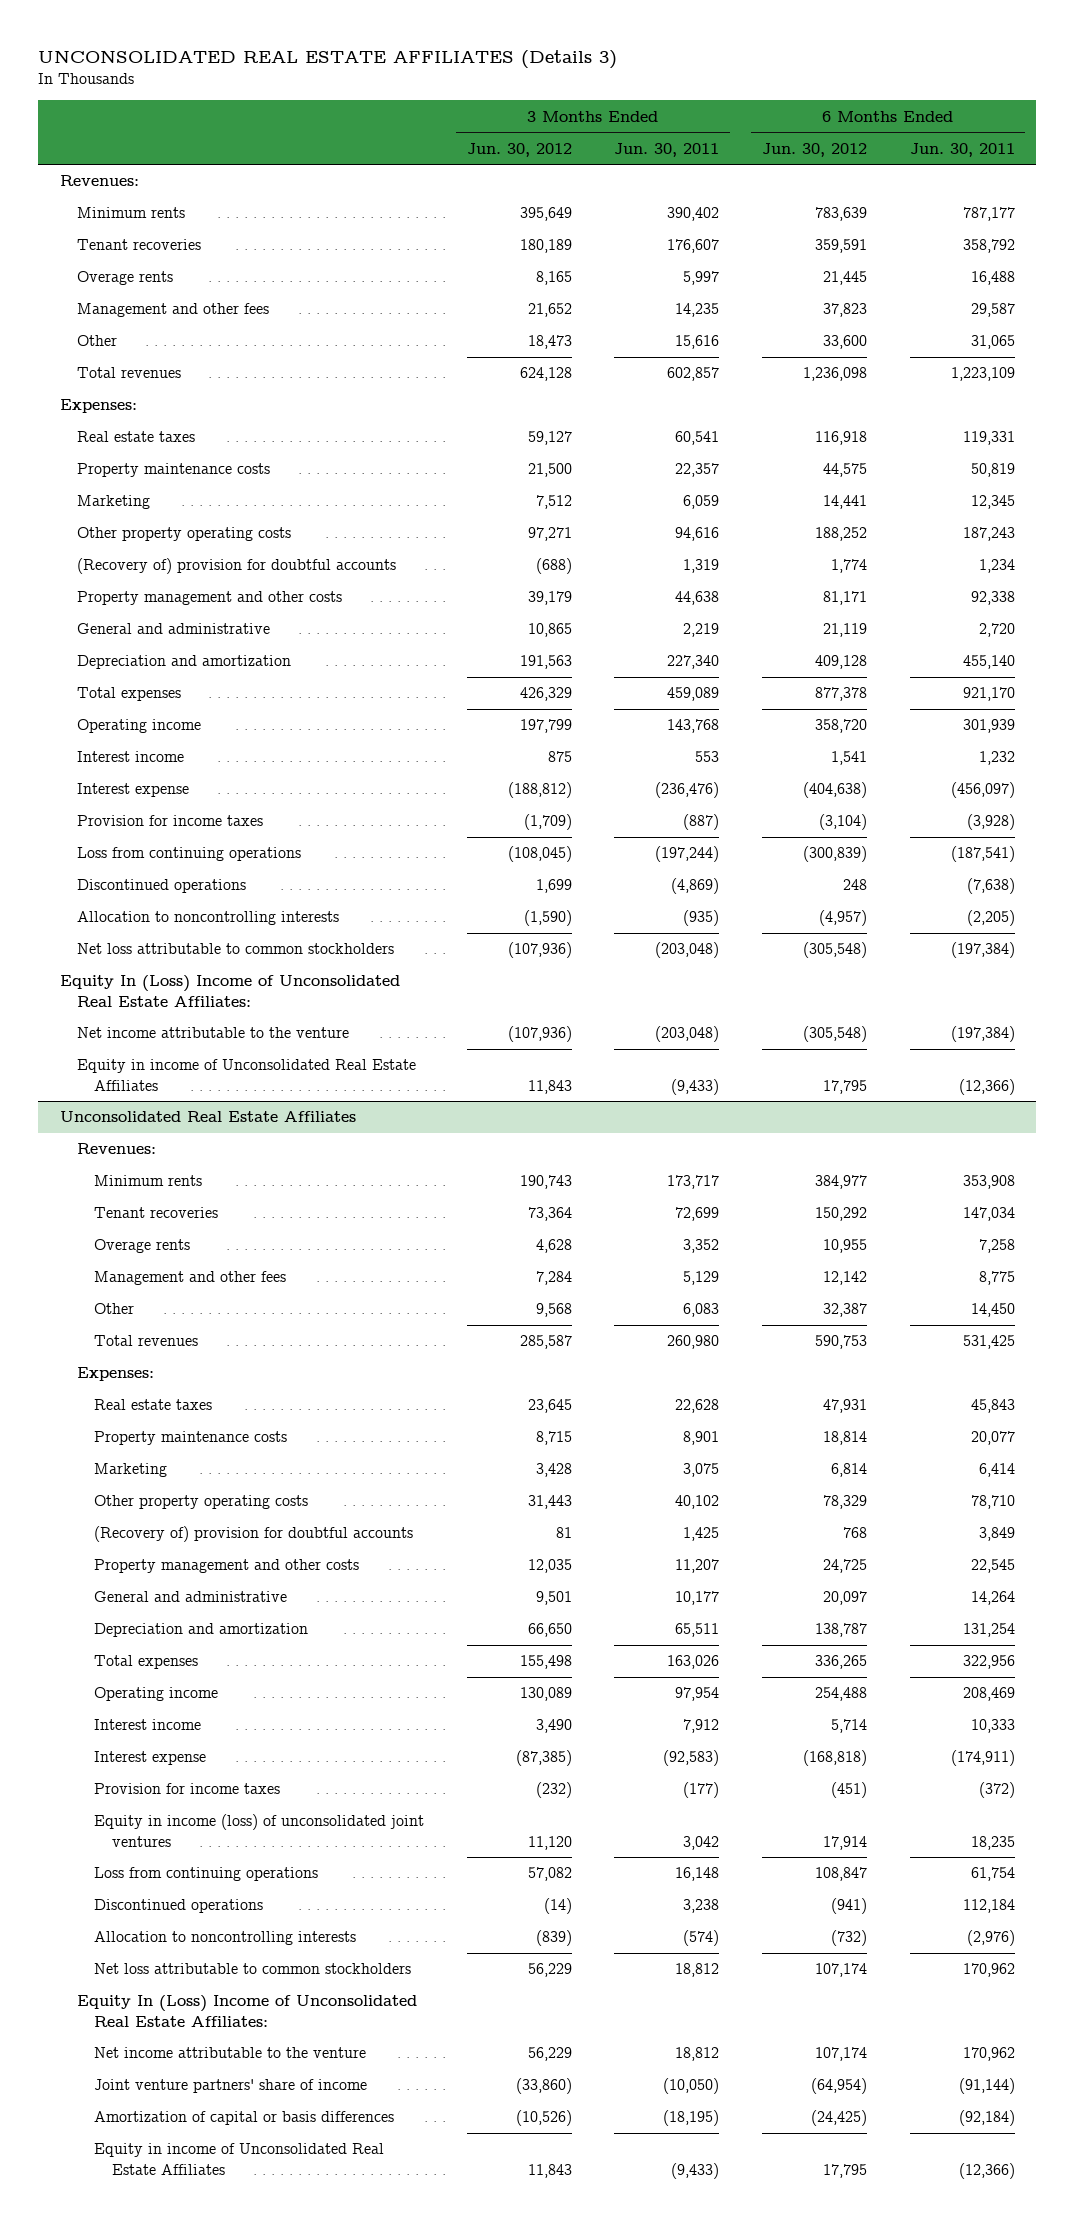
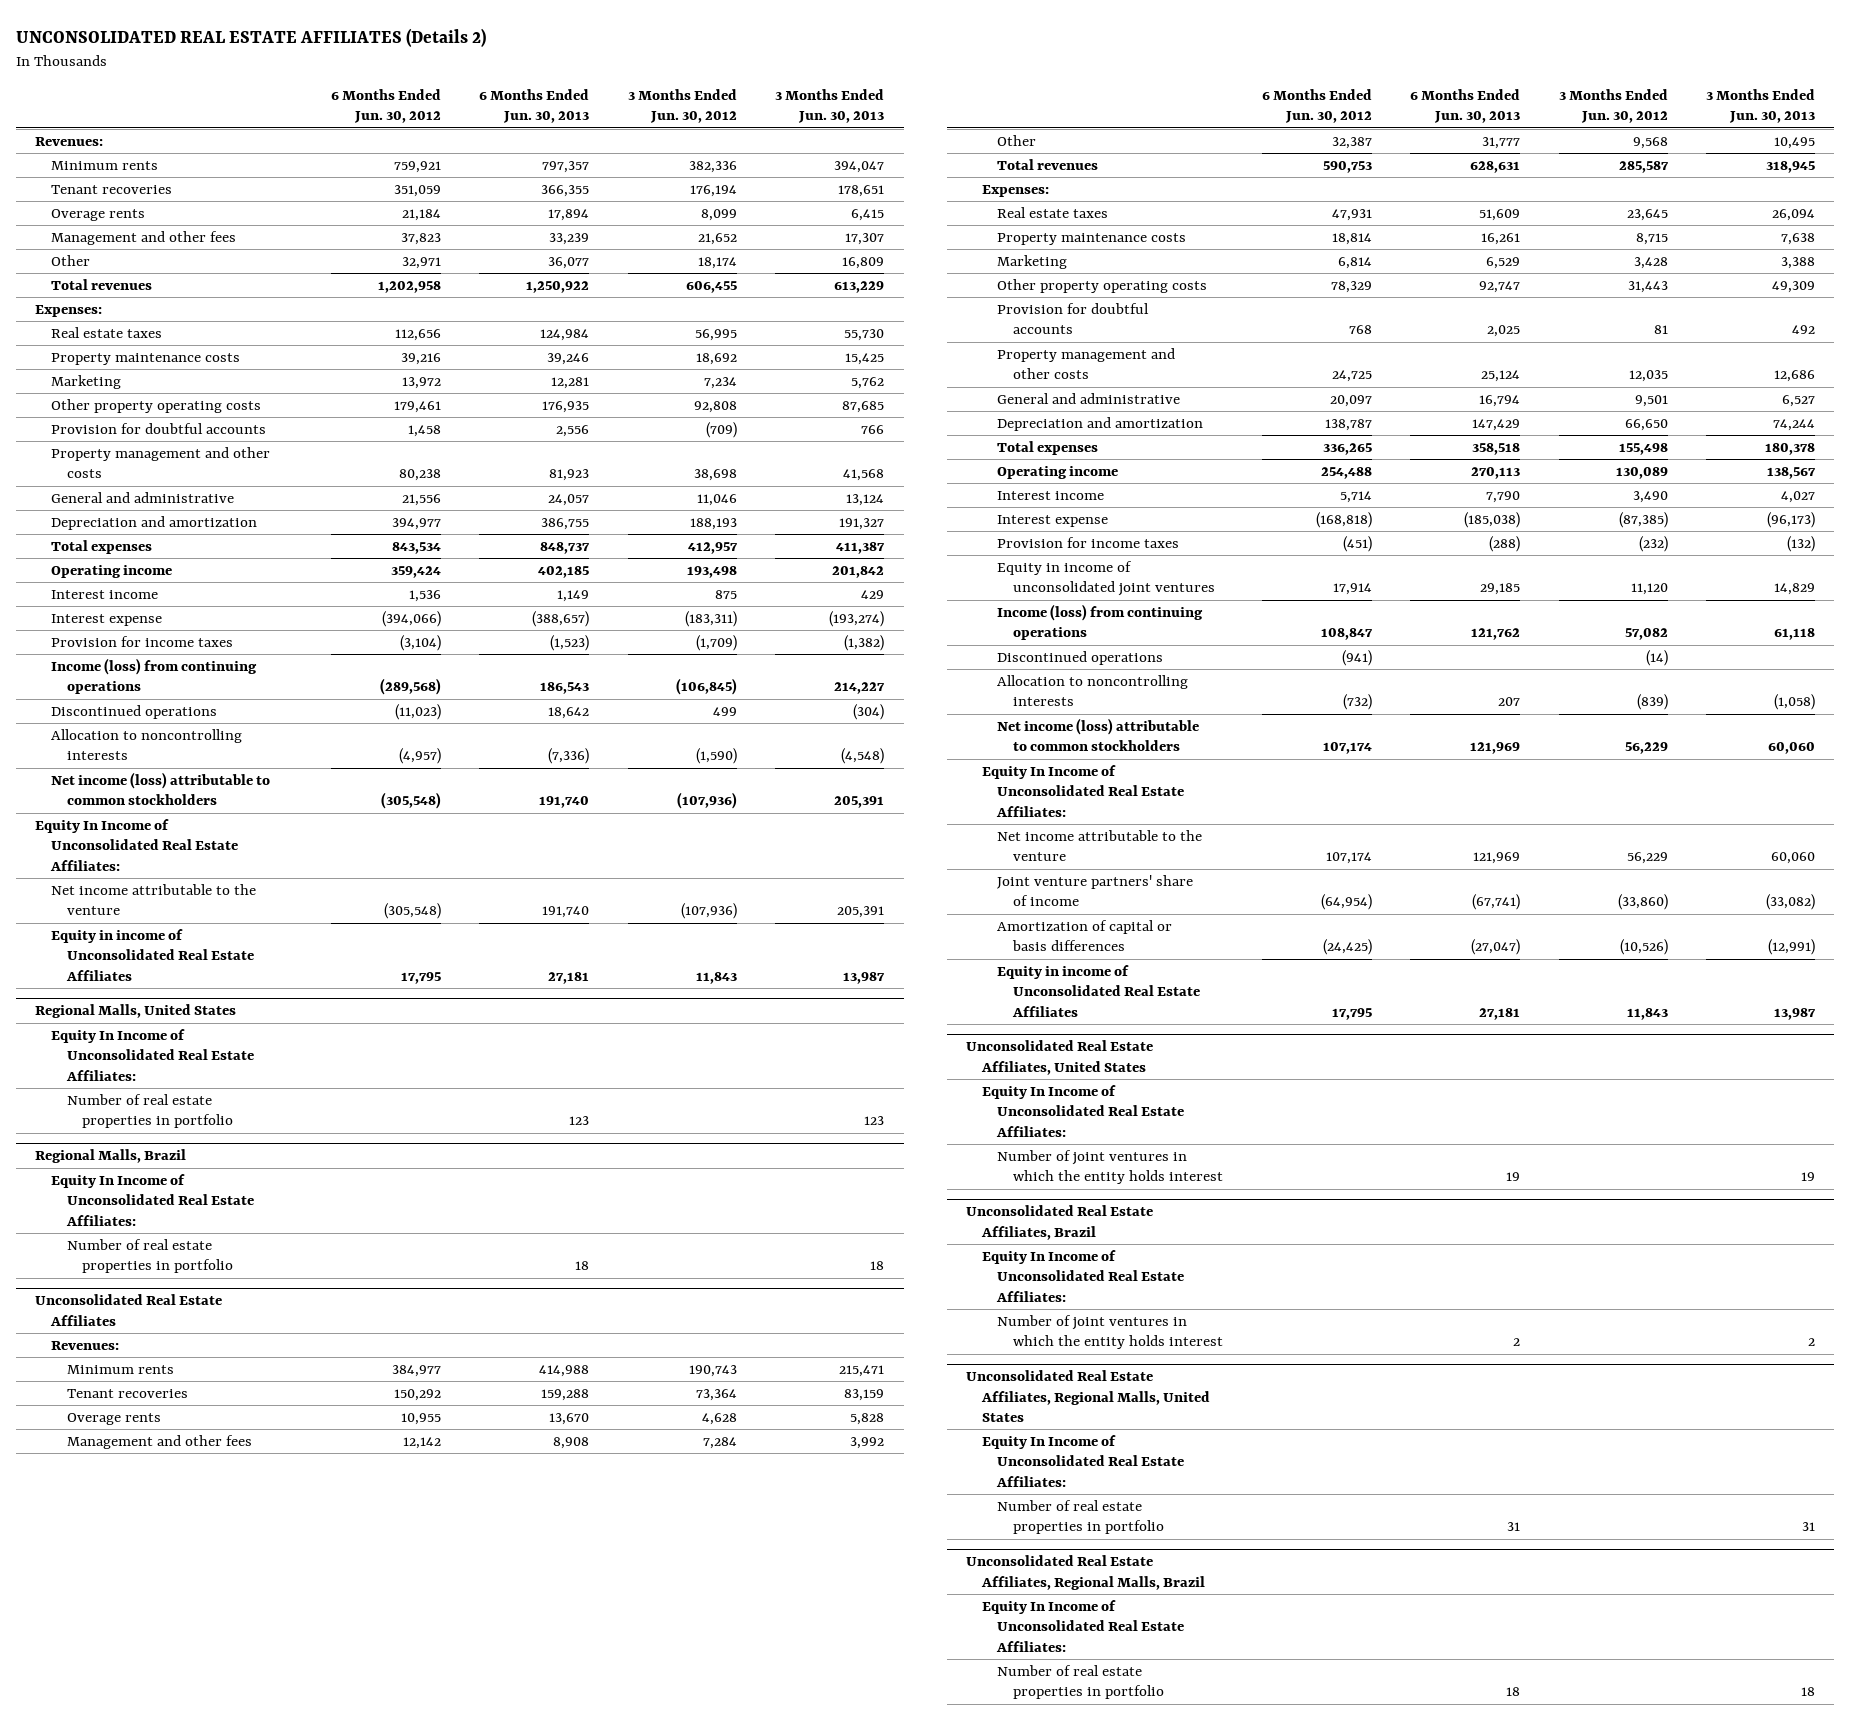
[38,50,618,70] UNCONSOLIDATED REAL ESTATE AFFILIATES (Details 3) -> [15,27,486,47] UNCONSOLIDATED REAL ESTATE AFFILIATES (Details 2)
[614,142,720,157] Jun. 30, 2011 -> none
[909,142,1015,157] Jun. 30, 2011 -> none
none -> [479,89,590,124] 6 Months Ended Jun. 30, 2013
none -> [775,89,885,124] 3 Months Ended Jun. 30, 2013
[519,207,572,222] 395,649 -> [688,161,737,174] 382,336
[815,207,868,222] 783,639 -> [393,161,441,174] 759,921
[519,239,572,254] 180,189 -> [689,185,737,198] 176,194
[815,239,868,254] 359,591 -> [393,185,441,198] 351,059
[535,271,572,286] 8,165 -> [700,209,737,222] 8,099
[823,271,868,286] 21,445 -> [401,209,441,222] 21,184
[527,335,572,350] 18,473 -> [697,257,737,270] 18,174
[823,335,868,350] 33,600 -> [401,257,441,270] 32,971
[519,367,572,382] 624,128 -> [685,281,737,294] 606,455
[803,367,868,382] 1,236,098 -> [377,281,441,294] 1,202,958
[527,431,572,446] 59,127 -> [694,329,737,342] 56,995
[815,431,868,446] 116,918 -> [394,329,441,342] 112,656
[527,463,572,478] 21,500 -> [695,353,737,366] 18,692
[823,463,868,478] 44,575 -> [400,353,441,366] 39,216
[535,495,572,510] 7,512 -> [703,377,737,390] 7,234
[823,495,868,510] 14,441 -> [401,377,441,390] 13,972
[527,527,572,542] 97,271 -> [693,401,737,414] 92,808
[815,527,868,542] 188,252 -> [393,401,441,414] 179,461
[77,558,397,575] (Recovery of) provision for doubtful accounts -> [50,423,266,435] Provision for doubtful accounts
[535,558,572,575] (688) -> [705,422,737,439] (709)
[831,559,868,574] 1,774 -> [407,425,441,438] 1,458
[527,591,572,606] 39,179 -> [693,469,737,482] 38,698
[823,591,868,606] 81,171 -> [398,469,441,482] 80,238
[527,623,572,638] 10,865 -> [696,494,737,507] 11,046
[823,623,868,638] 21,119 -> [401,494,441,507] 21,556
[519,655,572,670] 191,563 -> [689,518,737,531] 188,193
[815,655,868,670] 409,128 -> [391,518,441,531] 394,977
[519,687,572,702] 426,329 -> [687,542,738,555] 412,957
[815,687,868,702] 877,378 -> [391,542,441,555] 843,534
[519,719,572,734] 197,799 -> [686,566,737,579] 193,498
[815,719,868,734] 358,720 -> [390,566,441,579] 359,424
[831,751,868,766] 1,541 -> [408,590,441,603] 1,536
[507,782,572,799] (188,812) -> [684,611,737,628] (183,311)
[803,782,868,799] (404,638) -> [381,611,441,628] (394,066)
[77,847,302,862] Loss from continuing operations -> [50,658,257,695] Income (loss) from continuing operations
[507,846,572,863] (108,045) -> [675,678,737,696] (106,845)
[803,846,868,863] (300,839) -> [379,678,441,696] (289,568)
[535,879,572,894] 1,699 -> [712,707,737,717] 499
[843,879,868,891] 248 -> [394,704,441,721] (11,023)
[77,943,395,955] Net loss attributable to common stockholders -> [50,772,270,806] Net income (loss) attributable to common stockholders
[59,975,400,1007] Equity In (Loss) Income of Unconsolidated Real Estate Affiliates: -> [35,819,238,871] Equity In Income of Unconsolidated Real Estate Affiliates:
none -> [35,1004,237,1019] Regional Malls, United States
none -> [50,1029,254,1081] Equity In Income of Unconsolidated Real Estate Affiliates:
none -> [66,1094,234,1129] Number of real estate properties in portfolio
none -> [35,1149,187,1164] Regional Malls, Brazil
none -> [50,1174,254,1226] Equity In Income of Unconsolidated Real Estate Affiliates:
none -> [66,1239,234,1274] Number of real estate properties in portfolio
[94,1526,414,1543] (Recovery of) provision for doubtful accounts -> [997,303,1150,335] Provision for doubtful accounts
[94,1814,425,1847] Equity in income (loss) of unconsolidated joint ventures -> [997,561,1216,597] Equity in income of unconsolidated joint ventures
[94,1867,319,1882] Loss from continuing operations -> [997,604,1204,641] Income (loss) from continuing operations
[94,1963,412,1975] Net loss attributable to common stockholders -> [997,718,1200,752] Net income (loss) attributable to common stockholders
[77,1995,418,2027] Equity In (Loss) Income of Unconsolidated Real Estate Affiliates: -> [981,765,1185,817] Equity In Income of Unconsolidated Real Estate Affiliates:
none -> [965,1040,1153,1075] Unconsolidated Real Estate Affiliates, United States
none -> [981,1085,1185,1137] Equity In Income of Unconsolidated Real Estate Affiliates:
none -> [997,1150,1224,1185] Number of joint ventures in which the entity holds interest
none -> [965,1205,1153,1240] Unconsolidated Real Estate Affiliates, Brazil
none -> [981,1250,1185,1302] Equity In Income of Unconsolidated Real Estate Affiliates:
none -> [997,1315,1224,1350] Number of joint ventures in which the entity holds interest
none -> [965,1370,1210,1422] Unconsolidated Real Estate Affiliates, Regional Malls, United States
none -> [981,1435,1185,1487] Equity In Income of Unconsolidated Real Estate Affiliates:
none -> [997,1500,1165,1535] Number of real estate properties in portfolio
none -> [965,1555,1205,1590] Unconsolidated Real Estate Affiliates, Regional Malls, Brazil
none -> [981,1600,1185,1652] Equity In Income of Unconsolidated Real Estate Affiliates:
none -> [997,1665,1165,1700] Number of real estate properties in portfolio

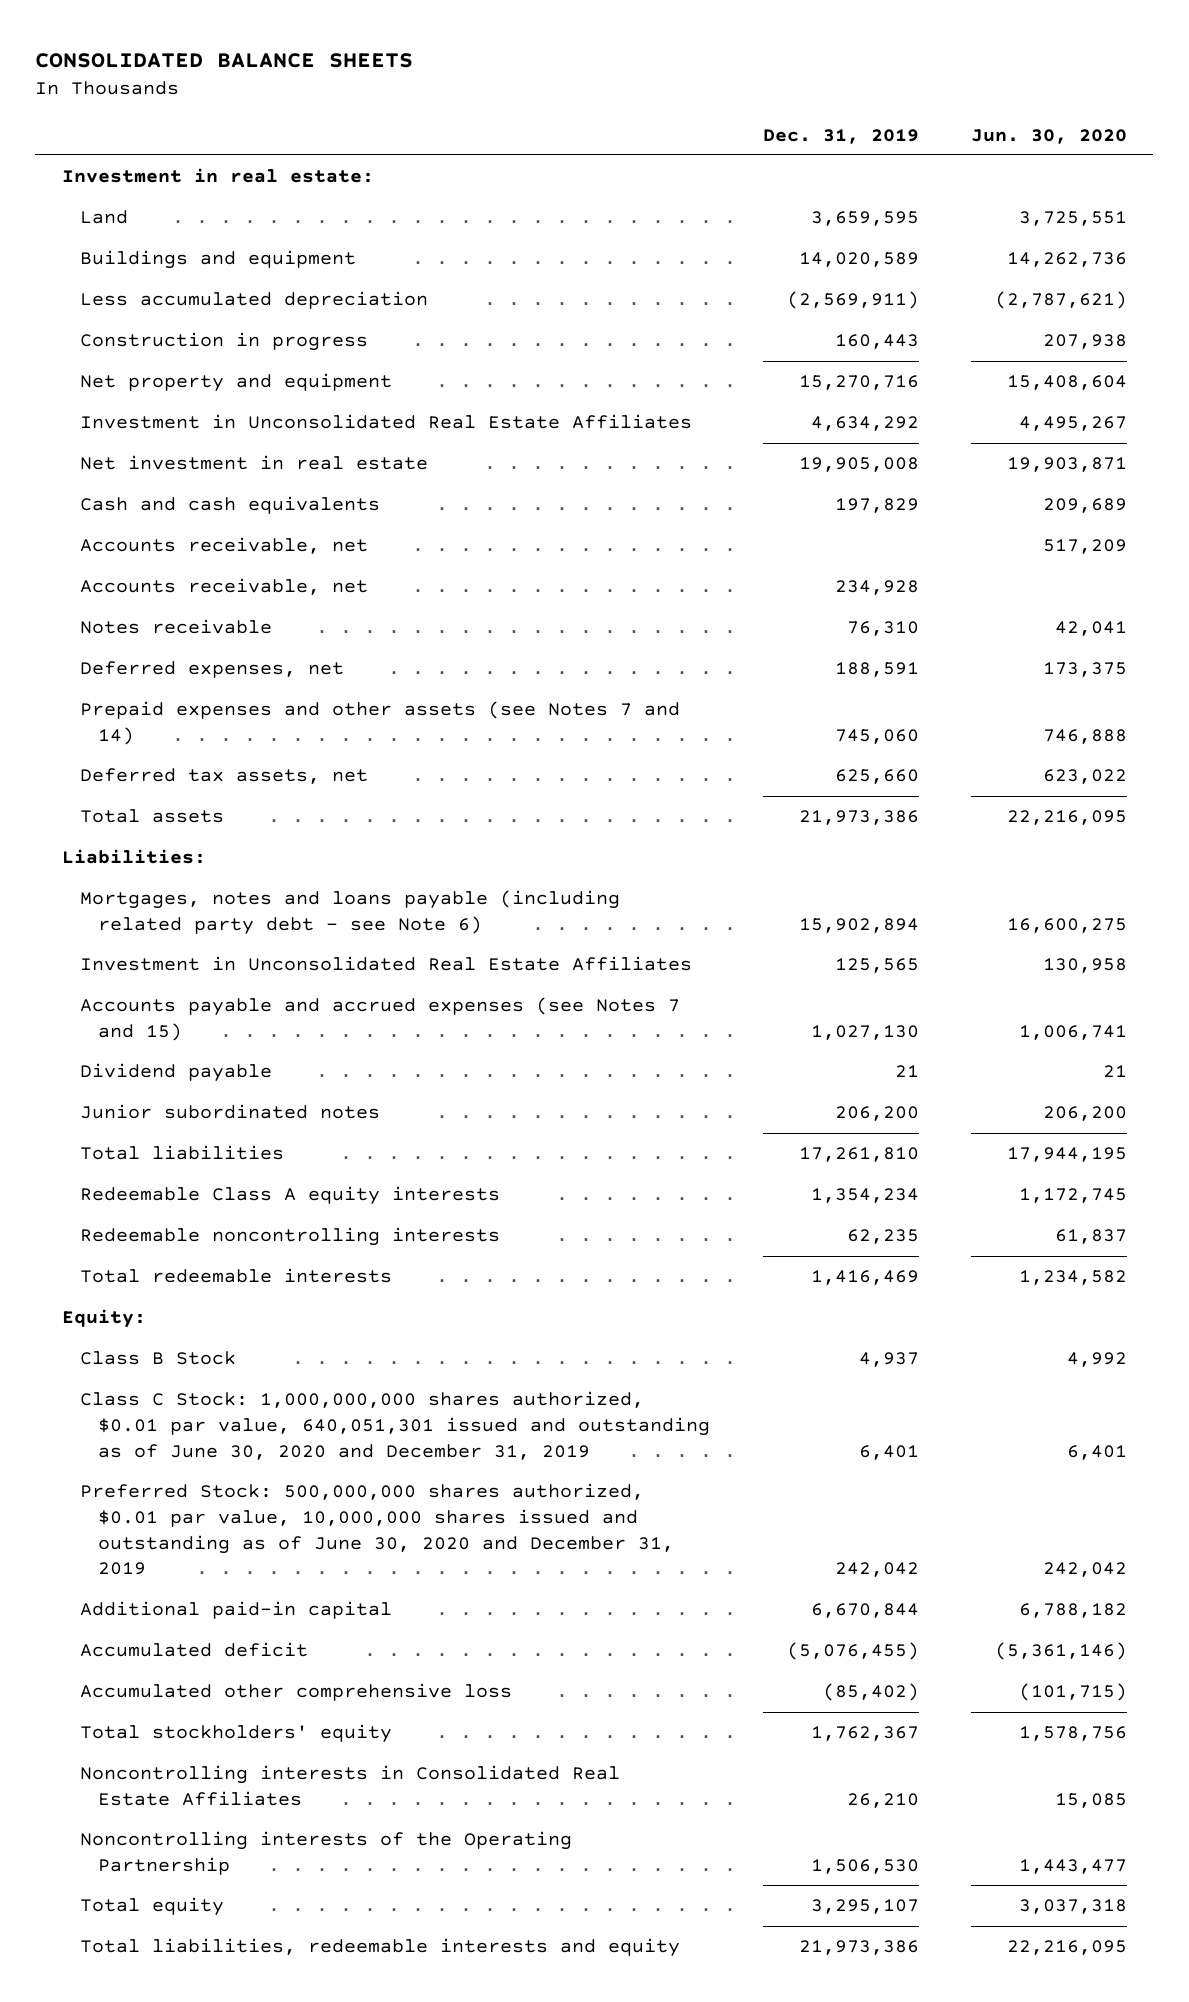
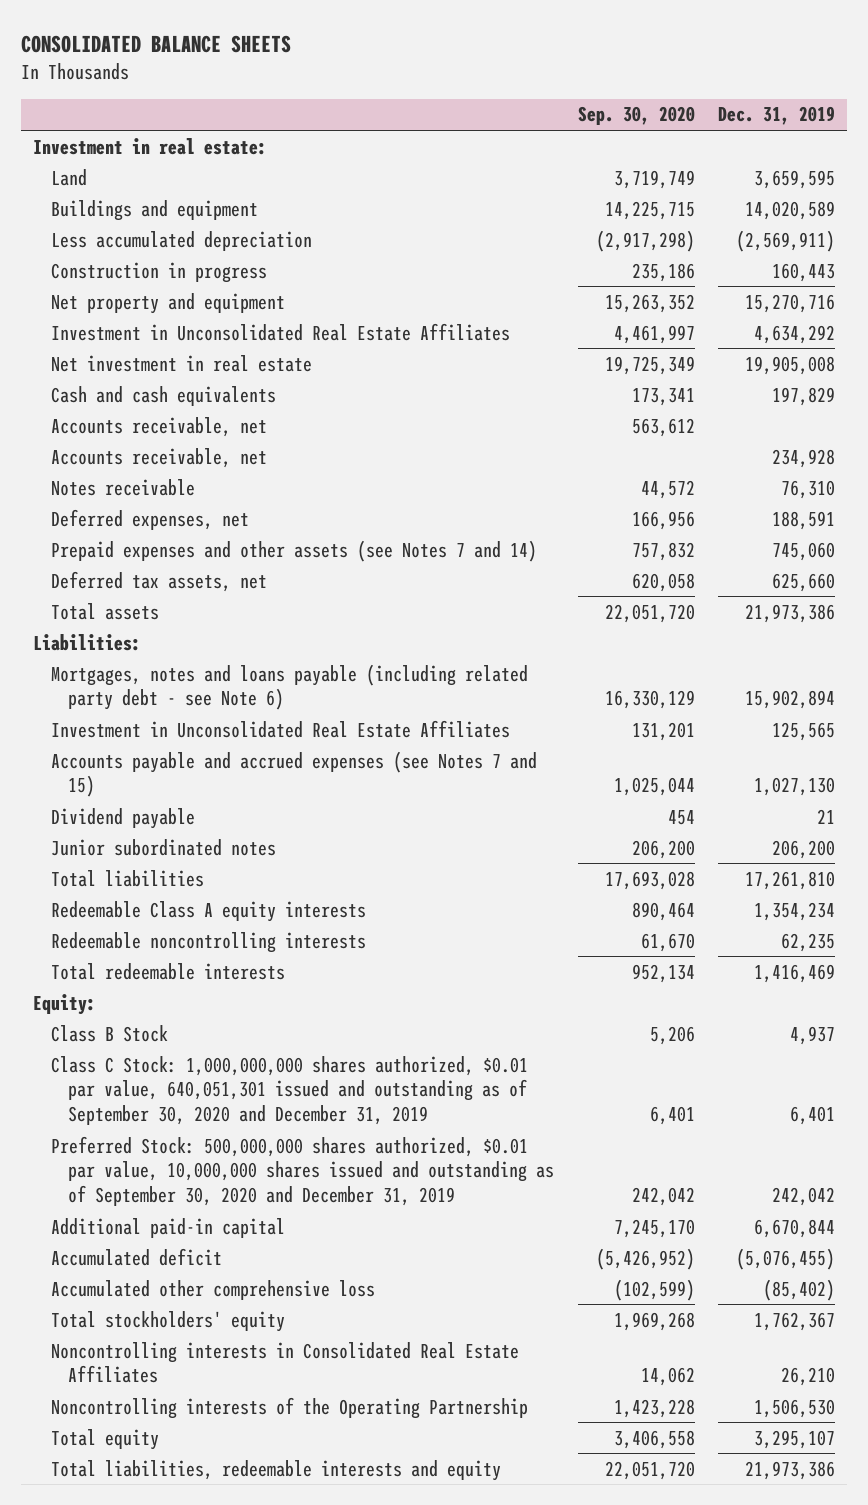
[971,128,1128,144] Jun. 30, 2020 -> none
none -> [577,106,695,126] Sep. 30, 2020
[79,1391,711,1460] Class C Stock: 1,000,000,000 shares authorized, $0.01 par value, 640,051,301 issued and outstanding as of June 30, 2020 and December 31, 2019 -> [50,1055,528,1126] Class C Stock: 1,000,000,000 shares authorized, $0.01 par value, 640,051,301 issued and outstanding as of September 30, 2020 and December 31, 2019
[79,1483,675,1576] Preferred Stock: 500,000,000 shares authorized, $0.01 par value, 10,000,000 shares issued and outstanding as of June 30, 2020 and December 31, 2019 -> [50,1135,555,1207] Preferred Stock: 500,000,000 shares authorized, $0.01 par value, 10,000,000 shares issued and outstanding as of September 30, 2020 and December 31, 2019

